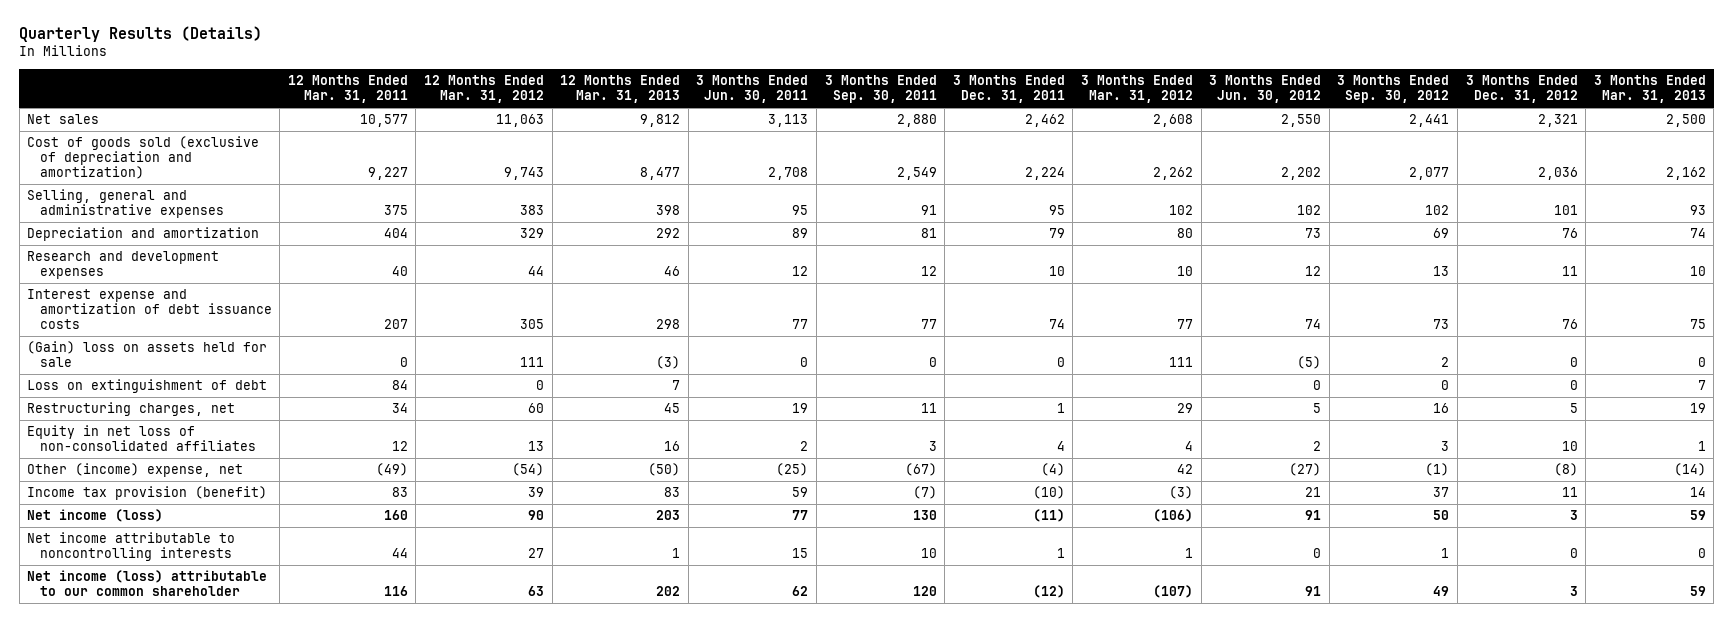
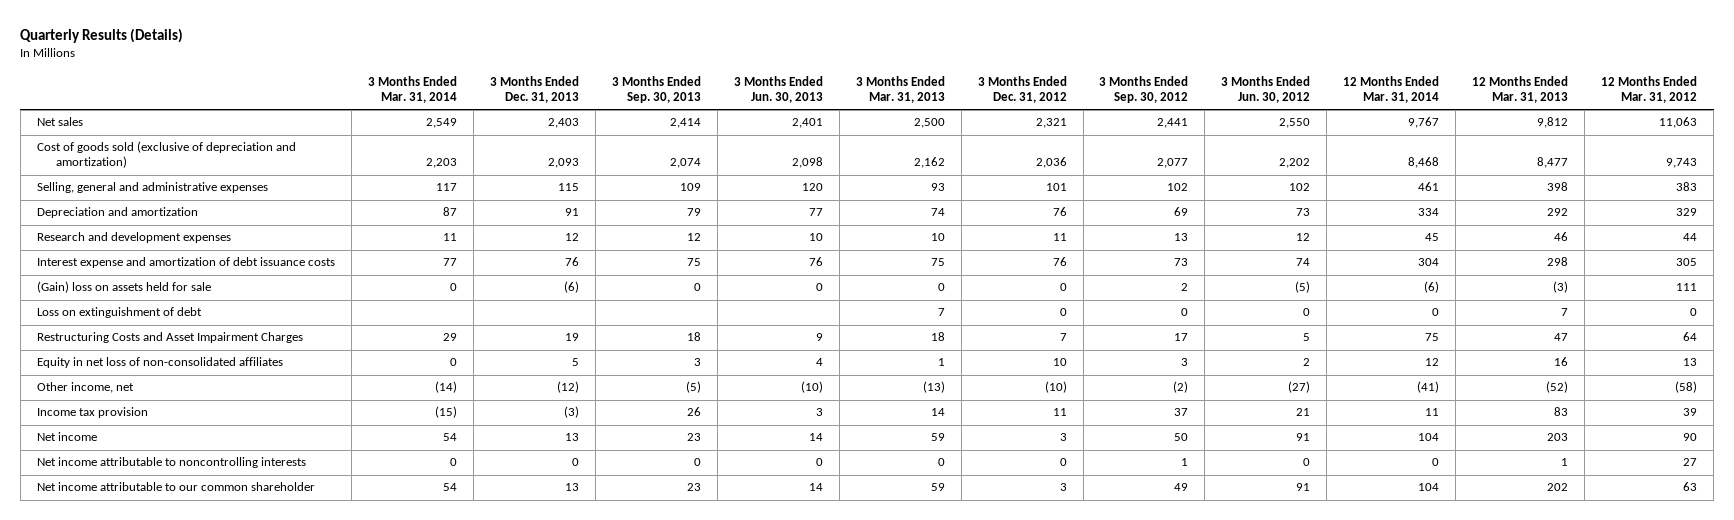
[287,75,408,104] 12 Months Ended Mar. 31, 2011 -> none
[696,75,809,104] 3 Months Ended Jun. 30, 2011 -> none
[824,75,937,104] 3 Months Ended Sep. 30, 2011 -> none
[952,75,1065,104] 3 Months Ended Dec. 31, 2011 -> none
[1080,75,1193,104] 3 Months Ended Mar. 31, 2012 -> none
none -> [367,75,457,103] 3 Months Ended Mar. 31, 2014
none -> [489,75,579,103] 3 Months Ended Dec. 31, 2013
none -> [611,75,701,103] 3 Months Ended Sep. 30, 2013
none -> [733,75,823,103] 3 Months Ended Jun. 30, 2013
none -> [1343,75,1440,103] 12 Months Ended Mar. 31, 2014
[27,402,236,417] Restructuring charges, net -> none
none -> [36,332,303,344] Restructuring Costs and Asset Impairment Charges
[27,463,244,478] Other (income) expense, net -> [36,382,134,394] Other income, net
[511,463,544,477] (54) -> [1675,381,1698,394] (58)
[648,463,681,477] (50) -> [1546,381,1569,394] (52)
[1425,463,1450,477] (1) -> [1173,381,1189,394] (2)
[1553,463,1578,477] (8) -> [1044,381,1067,394] (10)
[1673,463,1706,477] (14) -> [922,381,945,394] (13)
[27,486,268,501] Income tax provision (benefit) -> [36,407,148,419] Income tax provision
[27,509,164,523] Net income (loss) -> [36,432,97,442] Net income
[27,570,268,597] Net income (loss) attributable to our common shareholder -> [36,482,315,492] Net income attributable to our common shareholder

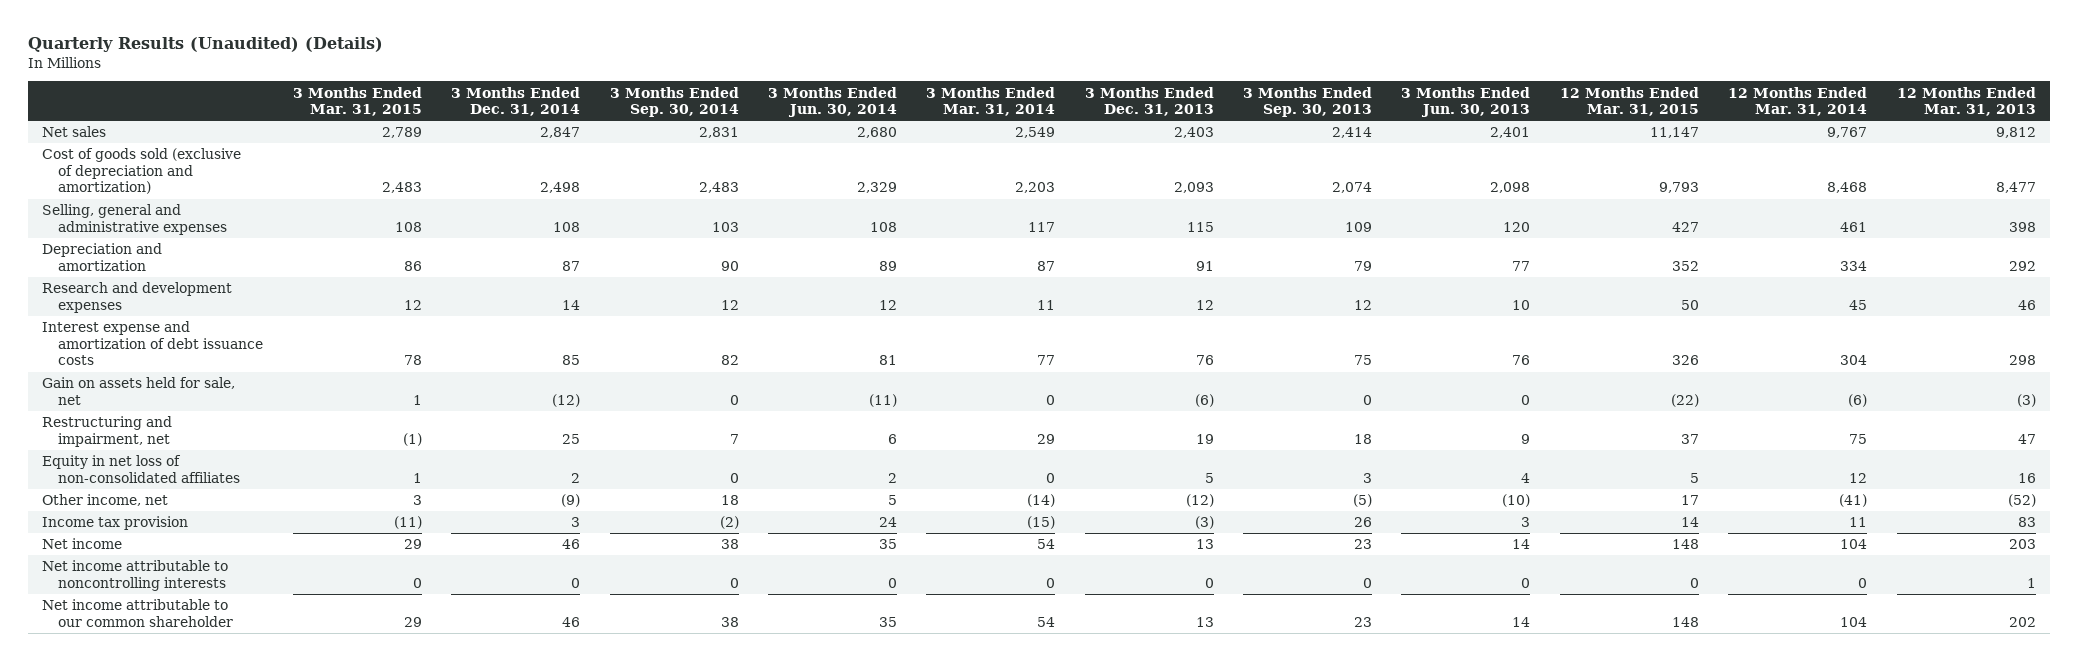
[20,27,184,43] Quarterly Results (Details) -> [27,37,383,53] Quarterly Results (Unaudited) (Details)
[855,75,945,103] 3 Months Ended Mar. 31, 2013 -> none
[977,75,1067,103] 3 Months Ended Dec. 31, 2012 -> none
[1099,75,1189,103] 3 Months Ended Sep. 30, 2012 -> none
[1221,75,1311,103] 3 Months Ended Jun. 30, 2012 -> none
[1601,75,1698,103] 12 Months Ended Mar. 31, 2012 -> none
none -> [292,86,422,117] 3 Months Ended Mar. 31, 2015
none -> [451,86,581,117] 3 Months Ended Dec. 31, 2014
none -> [609,86,739,118] 3 Months Ended Sep. 30, 2014
none -> [767,86,897,118] 3 Months Ended Jun. 30, 2014
none -> [1559,86,1699,117] 12 Months Ended Mar. 31, 2015
[36,307,202,319] Loss on extinguishment of debt -> none
[36,281,211,294] (Gain) loss on assets held for sale -> [42,377,236,405] Gain on assets held for sale, net
[36,332,303,344] Restructuring Costs and Asset Impairment Charges -> [42,416,173,447] Restructuring and impairment, net

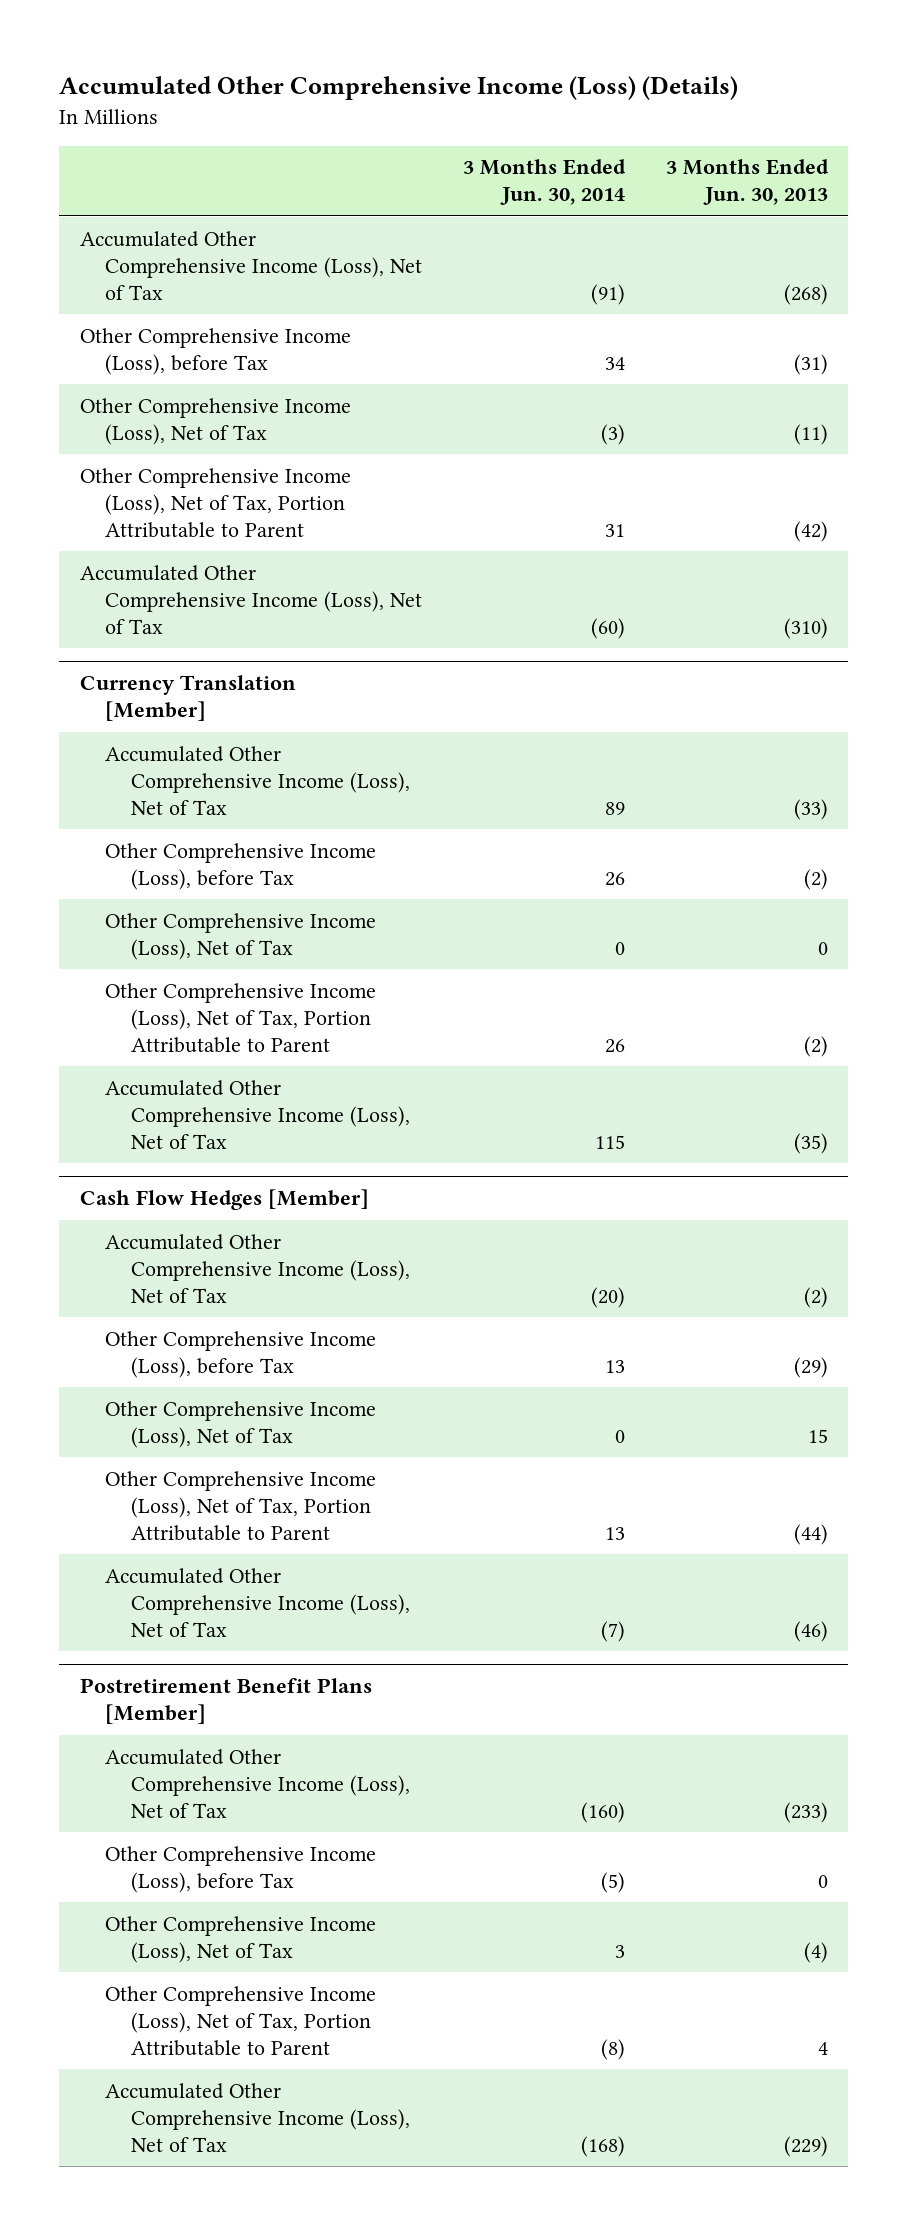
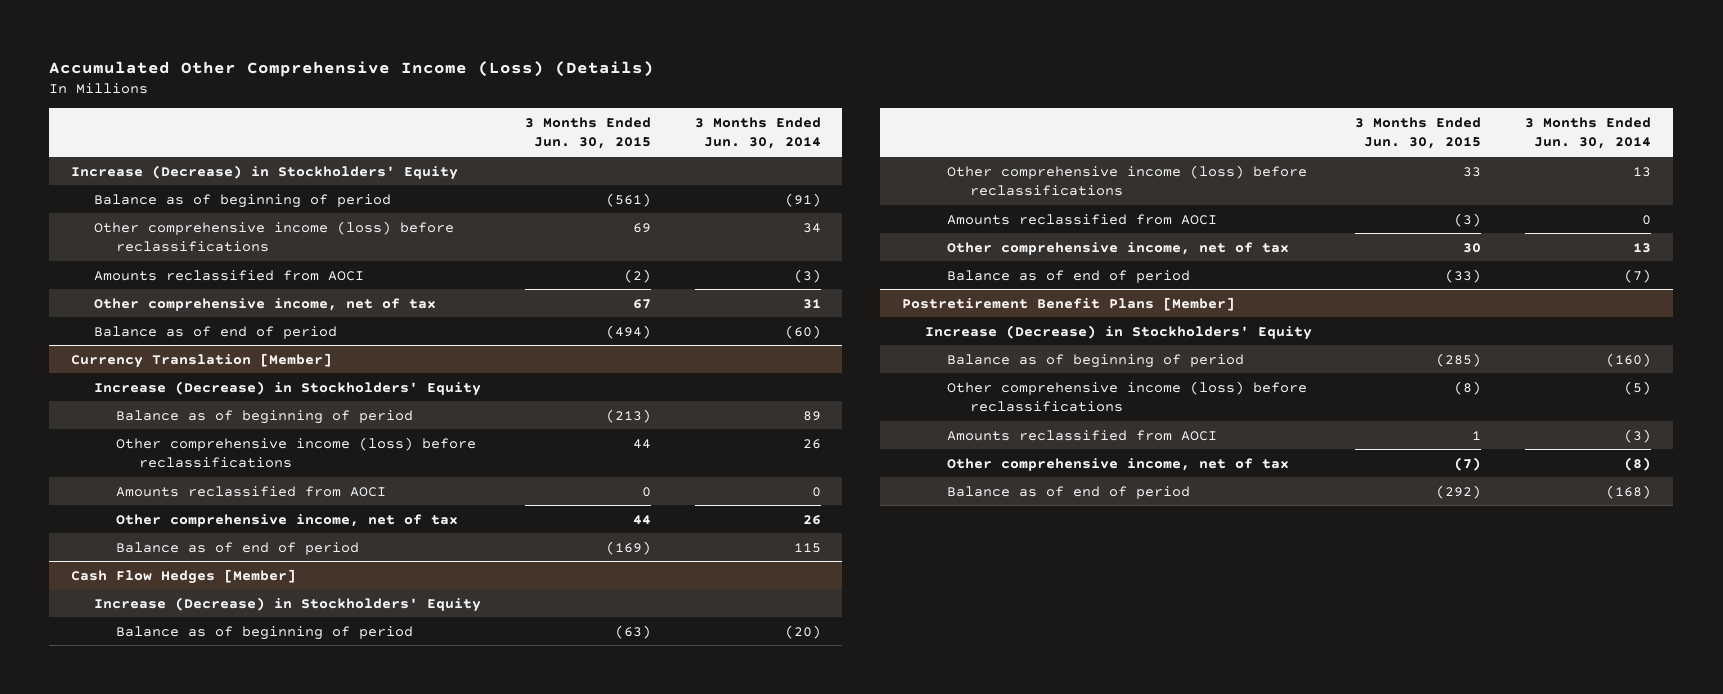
[665,159,829,206] 3 Months Ended Jun. 30, 2013 -> none
none -> [524,116,651,150] 3 Months Ended Jun. 30, 2015
none -> [71,164,459,180] Increase (Decrease) in Stockholders' Equity
[79,230,423,300] Accumulated Other Comprehensive Income (Loss), Net of Tax -> [93,193,391,208] Balance as of beginning of period
[79,327,351,375] Other Comprehensive Income (Loss), before Tax -> [93,220,454,253] Other comprehensive income (loss) before reclassifications
[79,397,351,445] Other Comprehensive Income (Loss), Net of Tax -> [93,269,364,281] Amounts reclassified from AOCI
[79,467,351,538] Other Comprehensive Income (Loss), Net of Tax, Portion Attributable to Parent -> [93,297,436,311] Other comprehensive income, net of tax
[79,564,423,634] Accumulated Other Comprehensive Income (Loss), Net of Tax -> [93,325,337,339] Balance as of end of period
none -> [93,380,481,396] Increase (Decrease) in Stockholders' Equity
[105,745,411,815] Accumulated Other Comprehensive Income (Loss), Net of Tax -> [116,409,414,424] Balance as of beginning of period
[105,842,377,890] Other Comprehensive Income (Loss), before Tax -> [116,436,477,469] Other comprehensive income (loss) before reclassifications
[105,912,377,960] Other Comprehensive Income (Loss), Net of Tax -> [116,485,387,497] Amounts reclassified from AOCI
[105,982,377,1053] Other Comprehensive Income (Loss), Net of Tax, Portion Attributable to Parent -> [116,513,459,527] Other comprehensive income, net of tax
[105,1079,411,1149] Accumulated Other Comprehensive Income (Loss), Net of Tax -> [116,541,360,555] Balance as of end of period
none -> [93,596,481,612] Increase (Decrease) in Stockholders' Equity
[105,1233,411,1303] Accumulated Other Comprehensive Income (Loss), Net of Tax -> [116,625,414,640] Balance as of beginning of period
[105,1330,377,1378] Other Comprehensive Income (Loss), before Tax -> [947,164,1308,197] Other comprehensive income (loss) before reclassifications
[105,1400,377,1448] Other Comprehensive Income (Loss), Net of Tax -> [947,213,1218,225] Amounts reclassified from AOCI
[105,1470,377,1541] Other Comprehensive Income (Loss), Net of Tax, Portion Attributable to Parent -> [947,241,1290,255] Other comprehensive income, net of tax
[105,1567,411,1637] Accumulated Other Comprehensive Income (Loss), Net of Tax -> [947,269,1191,283] Balance as of end of period
[105,1915,377,1963] Other Comprehensive Income (Loss), Net of Tax -> none
none -> [924,324,1312,340] Increase (Decrease) in Stockholders' Equity
[105,1748,411,1818] Accumulated Other Comprehensive Income (Loss), Net of Tax -> [947,353,1245,368] Balance as of beginning of period
[105,1845,377,1893] Other Comprehensive Income (Loss), before Tax -> [947,380,1308,413] Other comprehensive income (loss) before reclassifications
none -> [947,429,1218,441] Amounts reclassified from AOCI
[105,1985,377,2056] Other Comprehensive Income (Loss), Net of Tax, Portion Attributable to Parent -> [947,457,1290,471] Other comprehensive income, net of tax
[105,2082,411,2152] Accumulated Other Comprehensive Income (Loss), Net of Tax -> [947,485,1191,499] Balance as of end of period

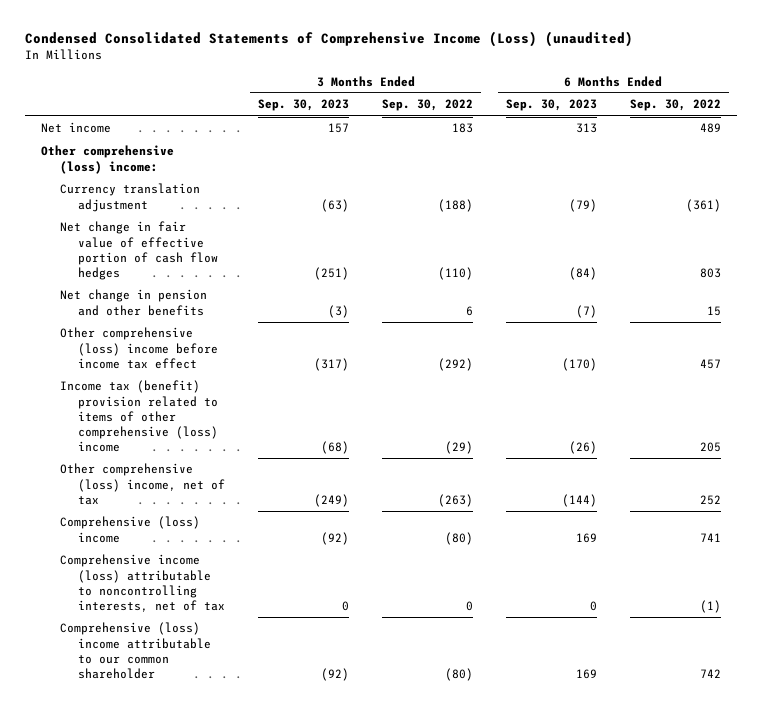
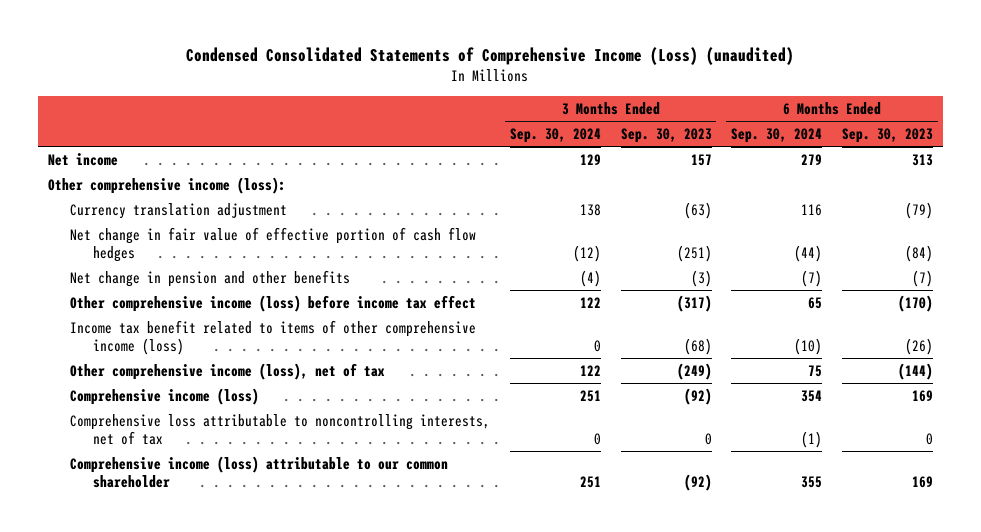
[382,99,474,112] Sep. 30, 2022 -> none
[629,99,721,112] Sep. 30, 2022 -> none
none -> [509,127,601,143] Sep. 30, 2024
none -> [731,127,823,143] Sep. 30, 2024
[40,145,174,174] Other comprehensive (loss) income: -> [47,176,286,194] Other comprehensive income (loss):
[59,327,219,369] Other comprehensive (loss) income before income tax effect -> [70,294,477,312] Other comprehensive income (loss) before income tax effect
[59,380,219,453] Income tax (benefit) provision related to items of other comprehensive (loss) income -> [70,319,477,355] Income tax benefit related to items of other comprehensive income (loss)
[59,463,226,505] Other comprehensive (loss) income, net of tax -> [70,362,386,380] Other comprehensive income (loss), net of tax
[59,516,200,543] Comprehensive (loss) income -> [70,387,260,405] Comprehensive income (loss)
[59,554,226,612] Comprehensive income (loss) attributable to noncontrolling interests, net of tax -> [70,413,491,445] Comprehensive loss attributable to noncontrolling interests, net of tax
[59,622,212,679] Comprehensive (loss) income attributable to our common shareholder -> [70,455,449,488] Comprehensive income (loss) attributable to our common shareholder

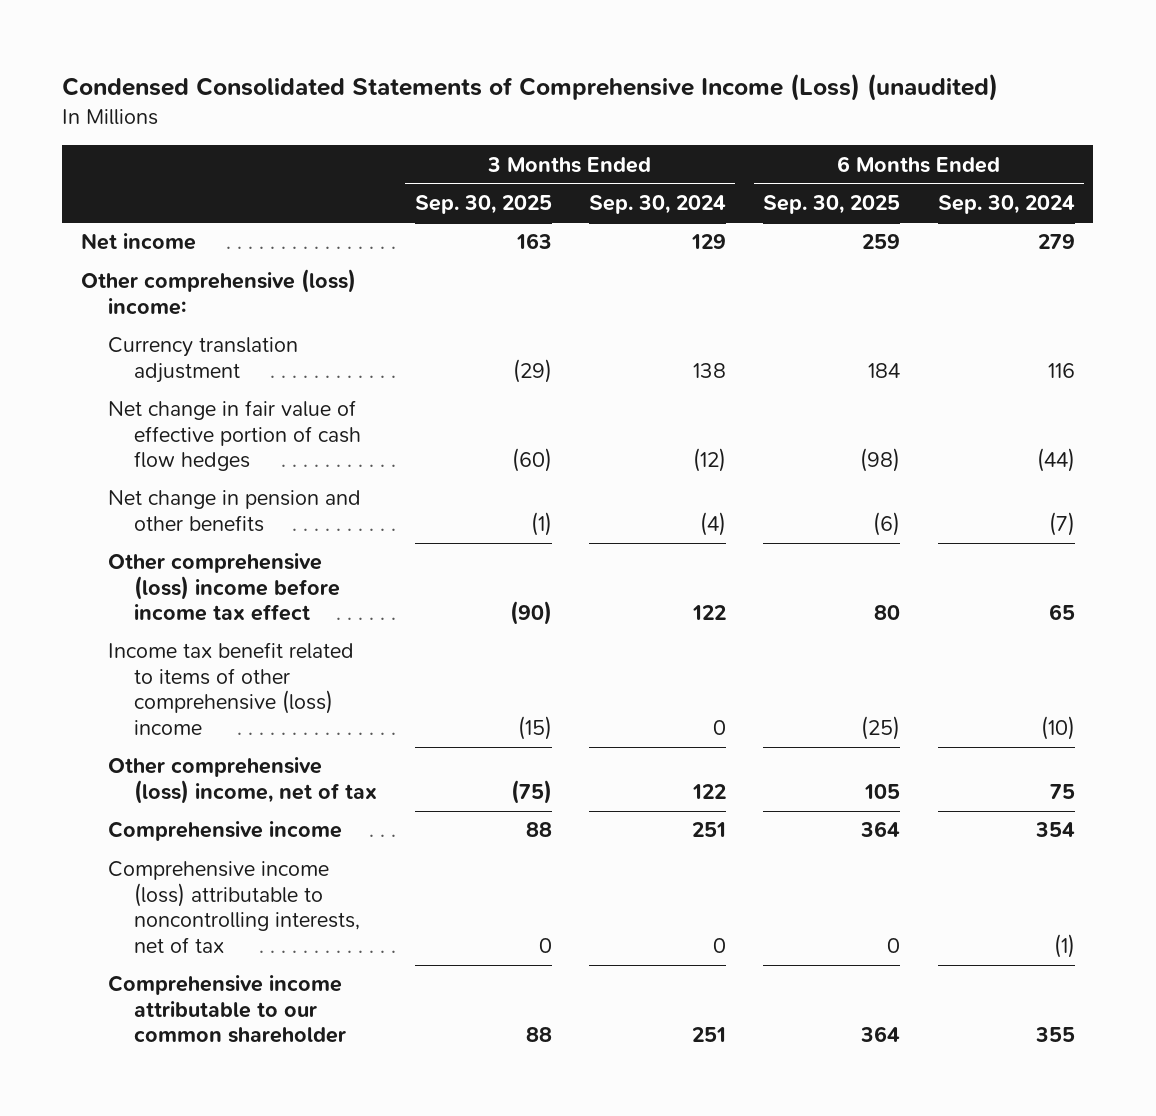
[620,127,712,143] Sep. 30, 2023 -> none
[842,127,934,143] Sep. 30, 2023 -> none
none -> [414,195,552,215] Sep. 30, 2025
none -> [763,195,901,215] Sep. 30, 2025
[47,176,286,194] Other comprehensive income (loss): -> [80,269,356,315] Other comprehensive (loss) income:
[70,294,477,312] Other comprehensive income (loss) before income tax effect -> [107,553,341,622] Other comprehensive (loss) income before income tax effect
[70,319,477,355] Income tax benefit related to items of other comprehensive income (loss) -> [107,642,354,735] Income tax benefit related to items of other comprehensive (loss) income
[70,362,386,380] Other comprehensive income (loss), net of tax -> [107,757,378,804] Other comprehensive (loss) income, net of tax
[70,387,260,405] Comprehensive income (loss) -> [107,821,342,842] Comprehensive income
[70,413,491,445] Comprehensive loss attributable to noncontrolling interests, net of tax -> [107,861,361,953] Comprehensive income (loss) attributable to noncontrolling interests, net of tax
[70,455,449,488] Comprehensive income (loss) attributable to our common shareholder -> [107,975,347,1044] Comprehensive income attributable to our common shareholder

